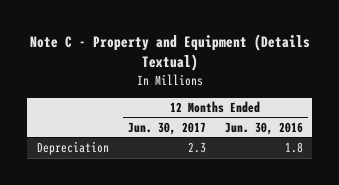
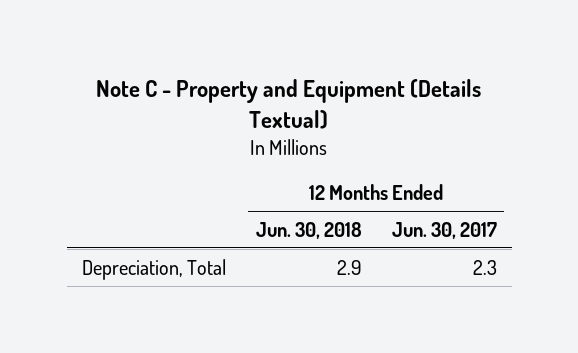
[224,121,303,135] Jun. 30, 2016 -> none
none -> [255,221,362,239] Jun. 30, 2018
[36,141,109,156] Depreciation -> [81,258,226,280] Depreciation, Total

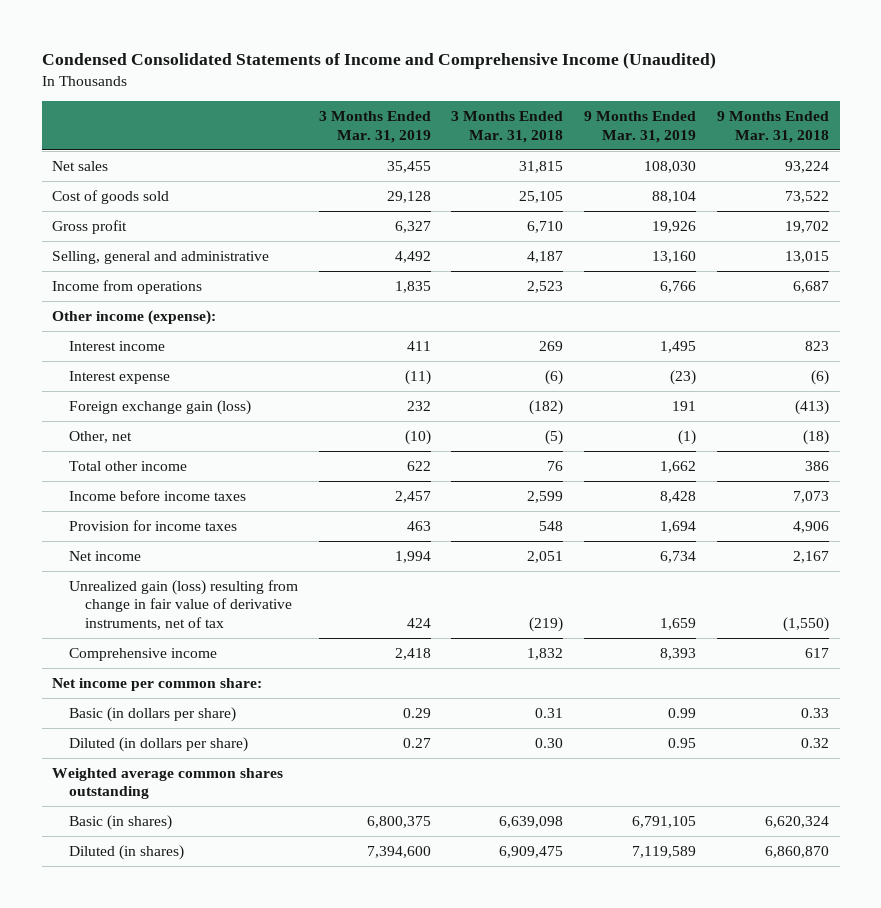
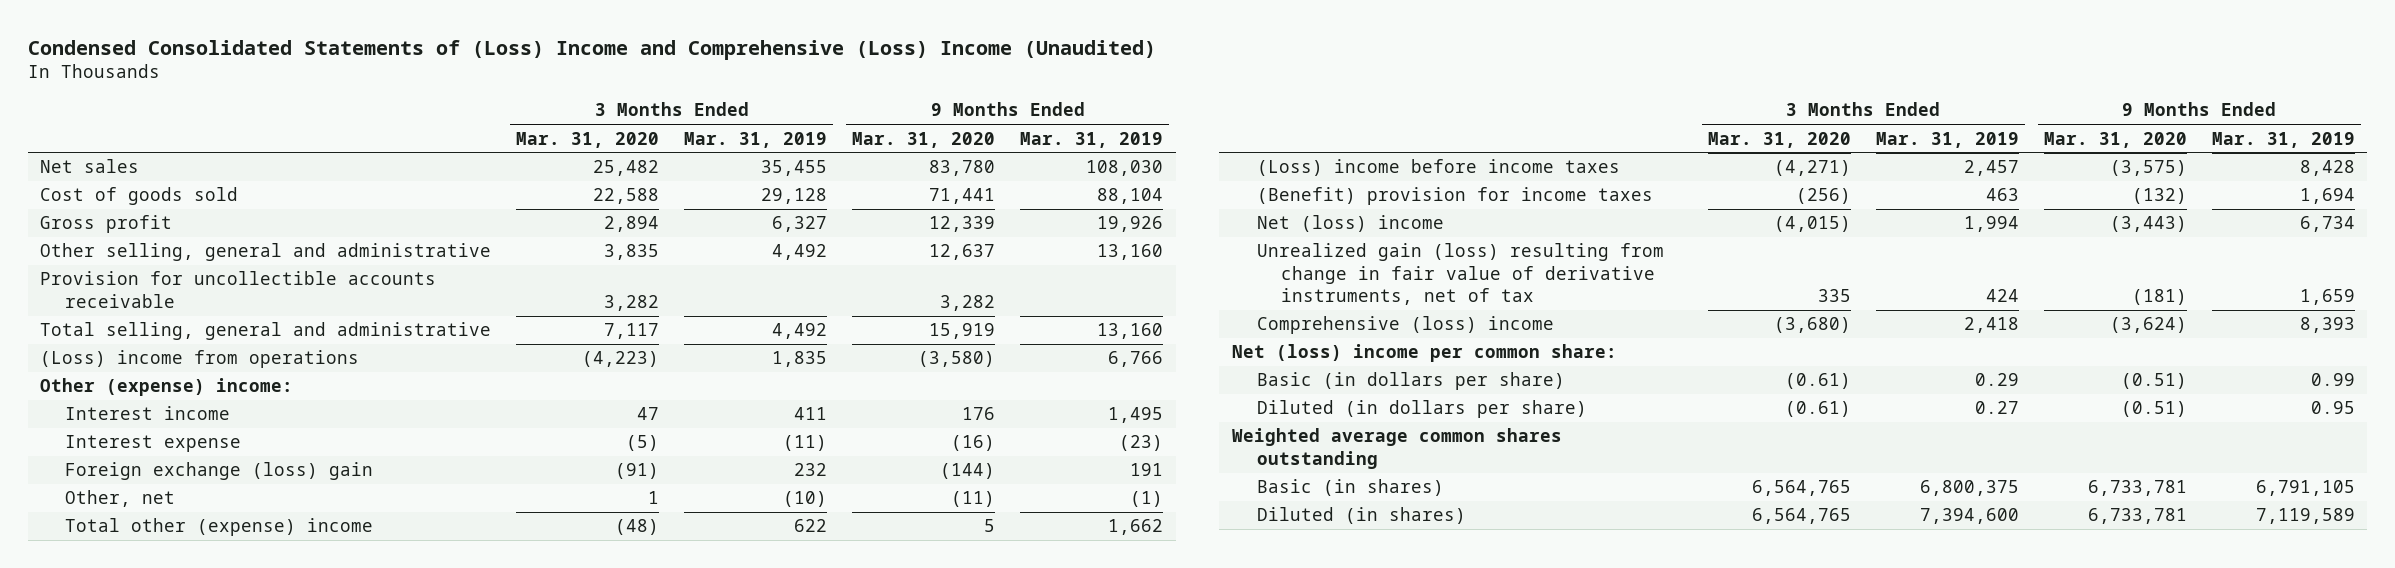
[41,52,716,70] Condensed Consolidated Statements of Income and Comprehensive Income (Unaudited) -> [27,39,1156,60] Condensed Consolidated Statements of (Loss) Income and Comprehensive (Loss) Income (Unaudited)
[451,111,564,143] 3 Months Ended Mar. 31, 2018 -> none
[717,111,830,143] 9 Months Ended Mar. 31, 2018 -> none
none -> [516,131,660,148] Mar. 31, 2020
none -> [852,131,996,148] Mar. 31, 2020
none -> [40,243,492,262] Other selling, general and administrative
none -> [40,271,437,308] Provision for uncollectible accounts receivable
[52,250,270,264] Selling, general and administrative -> [40,322,492,341] Total selling, general and administrative
[52,279,203,294] Income from operations -> [40,350,360,369] (Loss) income from operations
[52,309,217,325] Other income (expense): -> [40,378,294,397] Other (expense) income:
[68,399,251,415] Foreign exchange gain (loss) -> [64,462,373,481] Foreign exchange (loss) gain
[68,460,187,471] Total other income -> [64,518,373,537] Total other (expense) income
[68,489,246,501] Income before income taxes -> [1256,159,1620,177] (Loss) income before income taxes
[68,519,237,531] Provision for income taxes -> [1256,187,1653,206] (Benefit) provision for income taxes
[68,550,141,561] Net income -> [1256,215,1444,233] Net (loss) income
[68,647,217,661] Comprehensive income -> [1256,316,1554,335] Comprehensive (loss) income
[52,677,263,691] Net income per common share: -> [1231,344,1617,363] Net (loss) income per common share:

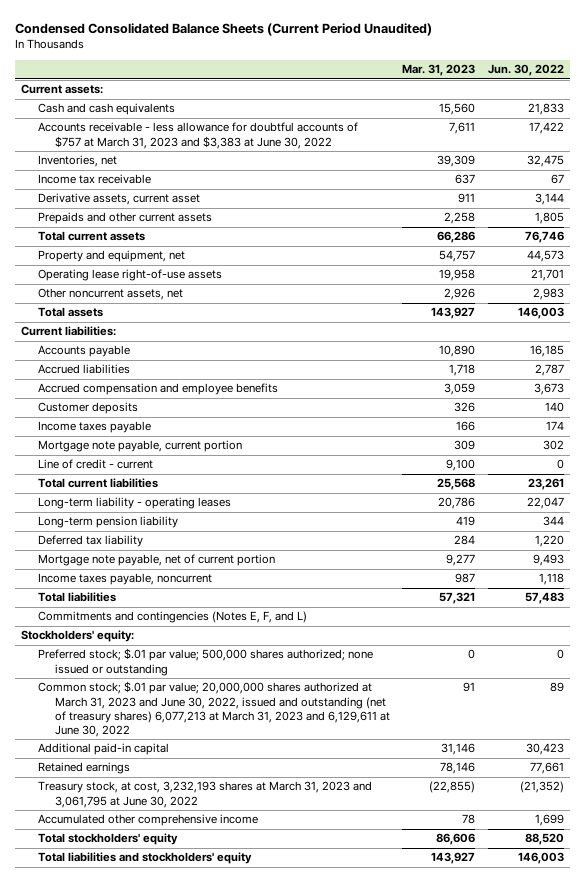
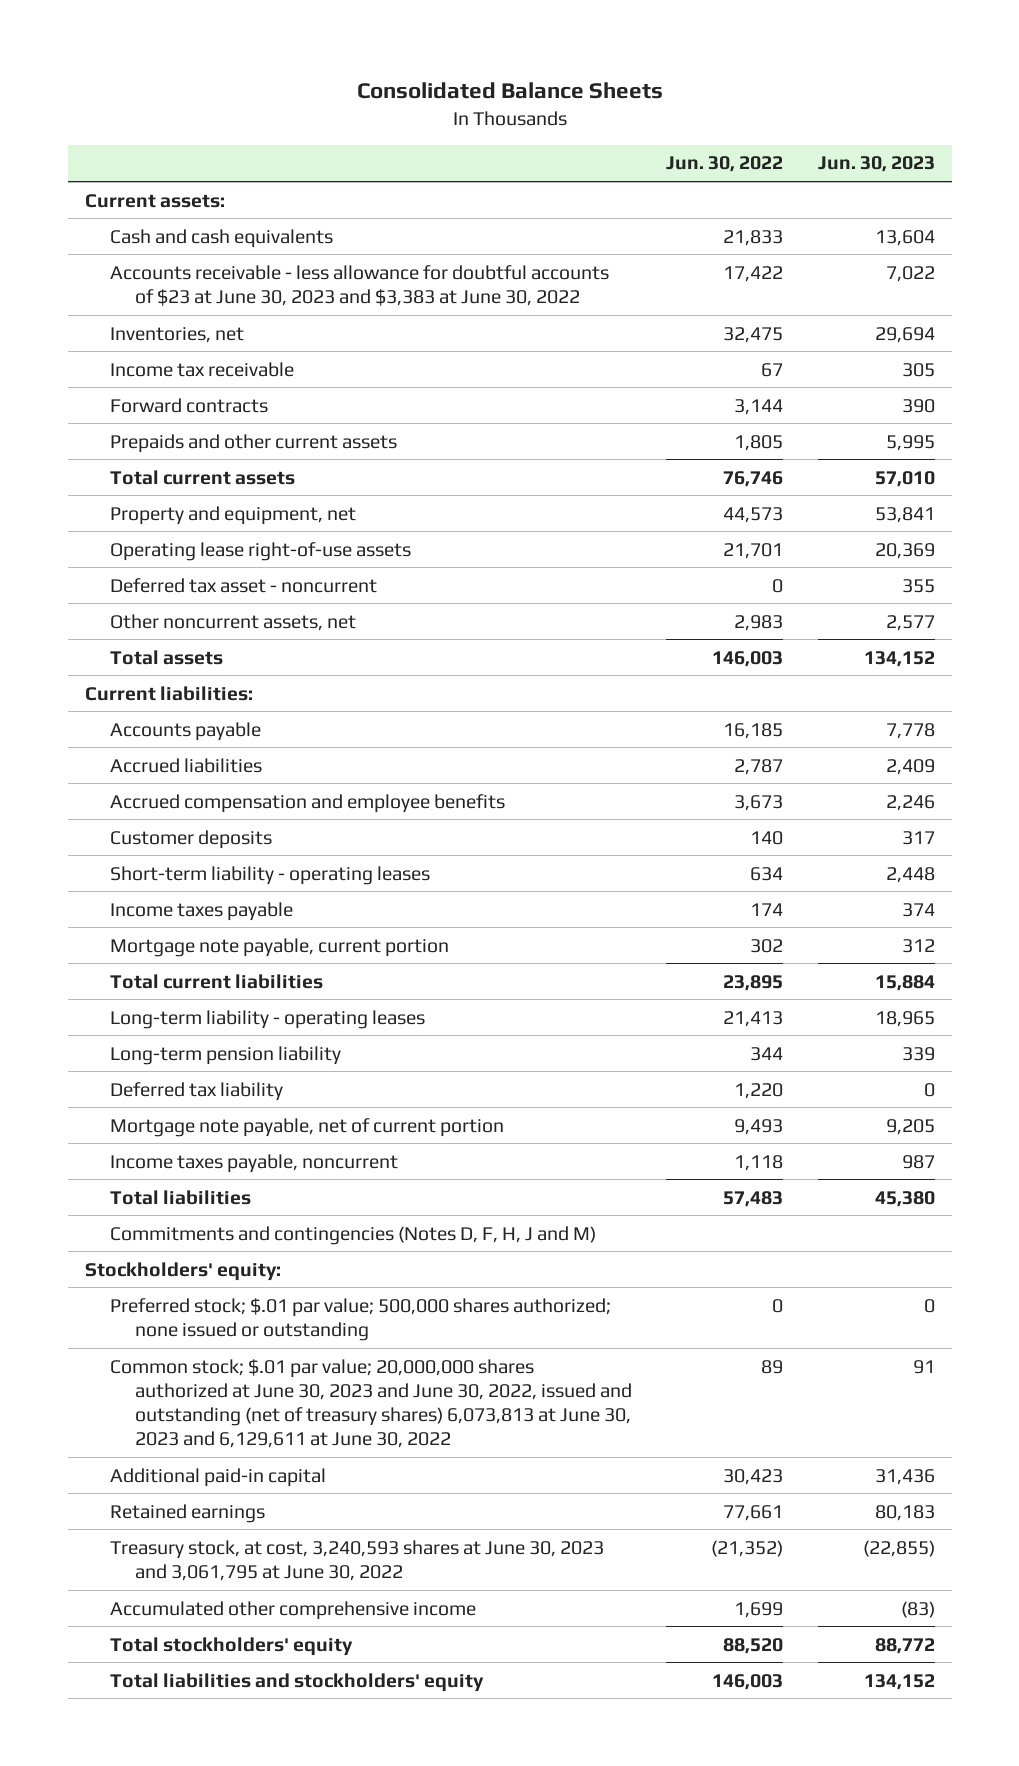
[15,22,433,36] Condensed Consolidated Balance Sheets (Current Period Unaudited) -> [356,82,663,100] Consolidated Balance Sheets
[402,64,476,77] Mar. 31, 2023 -> none
none -> [817,156,935,173] Jun. 30, 2023
[38,122,359,149] Accounts receivable - less allowance for doubtful accounts of $757 at March 31, 2023 and $3,383 at June 30, 2022 -> [110,264,610,306] Accounts receivable - less allowance for doubtful accounts of $23 at June 30, 2023 and $3,383 at June 30, 2022
[38,193,201,206] Derivative assets, current asset -> [110,397,269,413] Forward contracts
none -> [110,577,378,593] Deferred tax asset - noncurrent
none -> [110,865,431,885] Short-term liability - operating leases
[38,459,154,470] Line of credit - current -> none
[528,478,565,491] 23,261 -> [723,974,784,991] 23,895
[527,497,565,510] 22,047 -> [723,1010,784,1027] 21,413
[38,611,308,624] Commitments and contingencies (Notes E, F, and L) -> [110,1225,597,1245] Commitments and contingencies (Notes D, F, H, J and M)
[38,681,390,738] Common stock; $.01 par value; 20,000,000 shares authorized at March 31, 2023 and June 30, 2022, issued and outstanding (net of treasury shares) 6,077,213 at March 31, 2023 and 6,129,611 at June 30, 2022 -> [110,1358,633,1449] Common stock; $.01 par value; 20,000,000 shares authorized at June 30, 2023 and June 30, 2022, issued and outstanding (net of treasury shares) 6,073,813 at June 30, 2023 and 6,129,611 at June 30, 2022
[38,781,373,808] Treasury stock, at cost, 3,232,193 shares at March 31, 2023 and 3,061,795 at June 30, 2022 -> [110,1539,605,1581] Treasury stock, at cost, 3,240,593 shares at June 30, 2023 and 3,061,795 at June 30, 2022

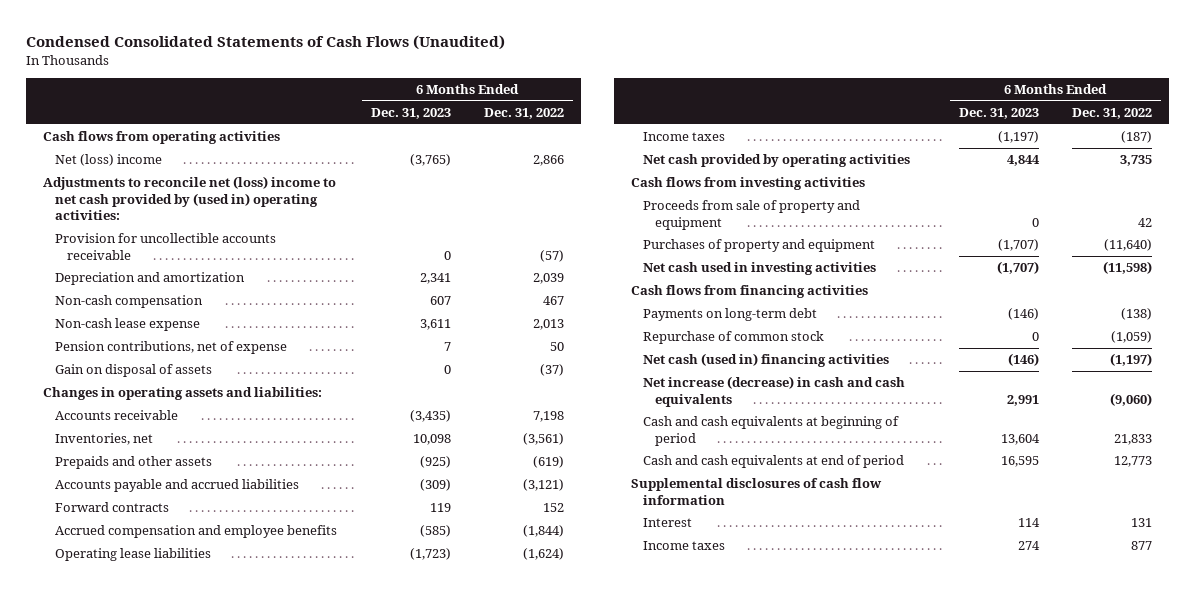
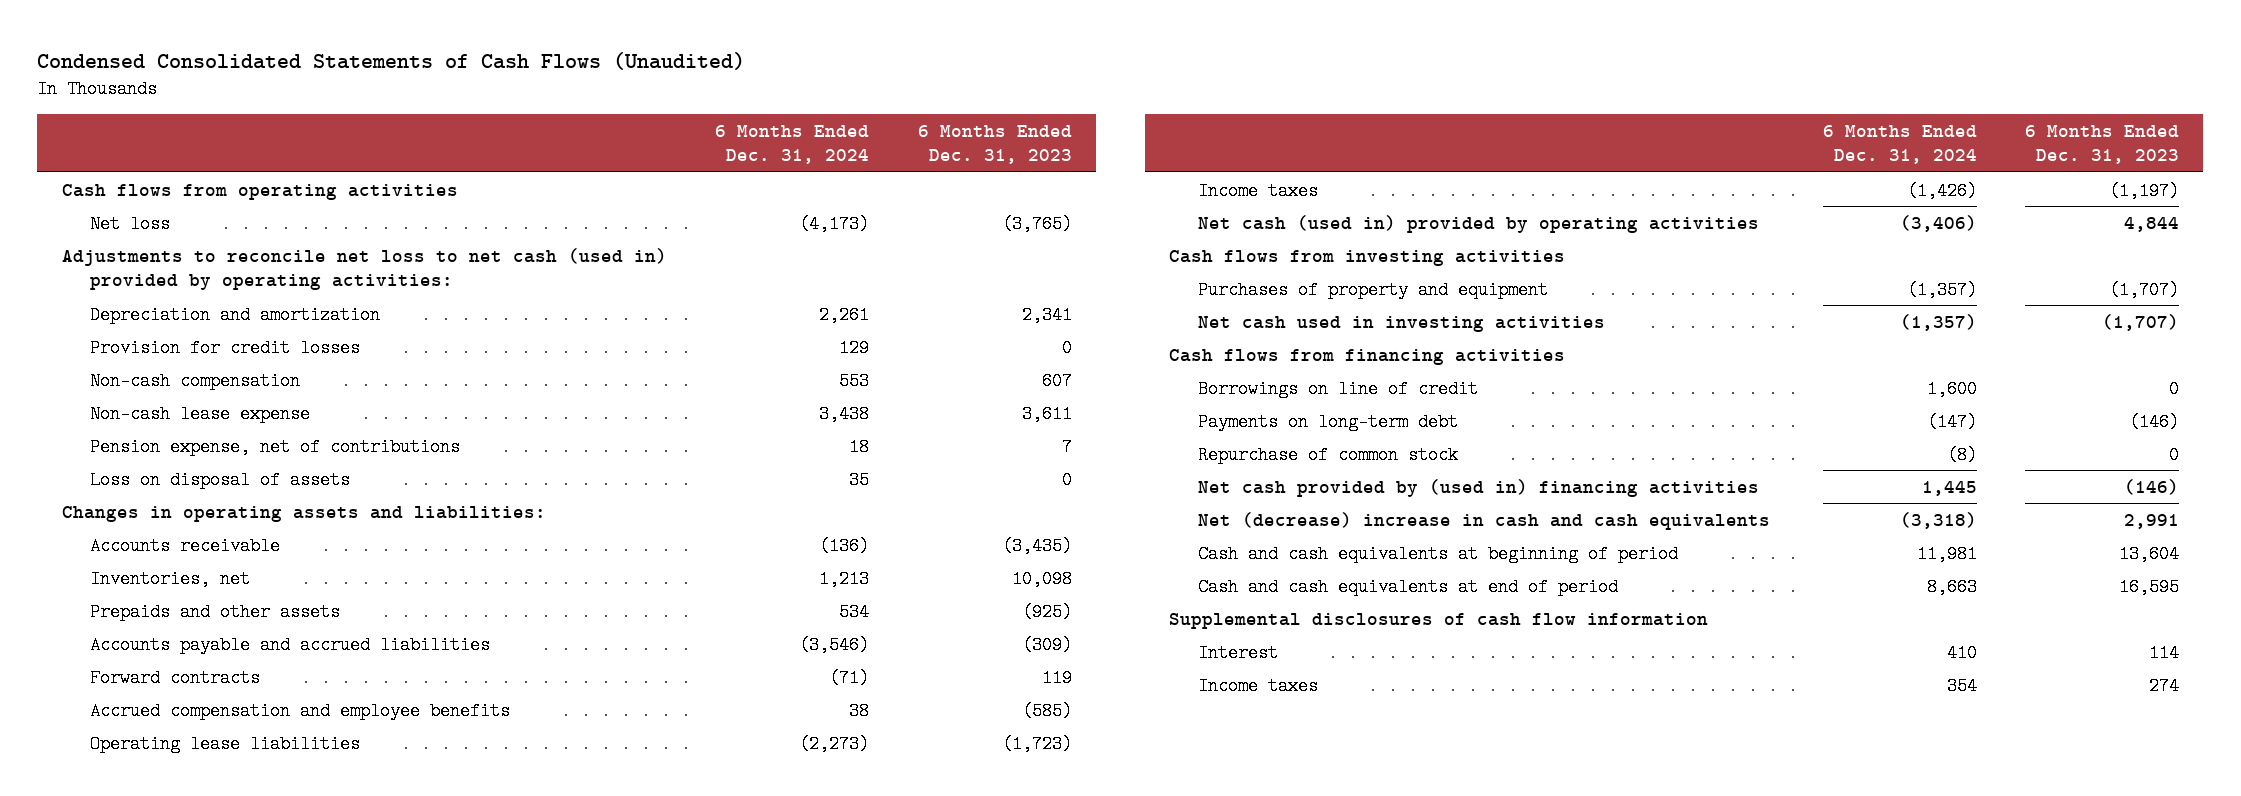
[484,108,565,120] Dec. 31, 2022 -> none
none -> [715,124,870,165] 6 Months Ended Dec. 31, 2024
[55,233,277,260] Provision for uncollectible accounts receivable -> none
[55,154,163,167] Net (loss) income -> [90,214,171,233] Net loss
[43,176,337,220] Adjustments to reconcile net (loss) income to net cash provided by (used in) operating activities: -> [61,247,667,291] Adjustments to reconcile net loss to net cash (used in) provided by operating activities:
none -> [90,338,361,357] Provision for credit losses
[55,341,288,355] Pension contributions, net of expense -> [90,437,461,456] Pension expense, net of contributions
[55,364,213,378] Gain on disposal of assets -> [90,470,351,489] Loss on disposal of assets
[643,154,911,168] Net cash provided by operating activities -> [1197,214,1759,233] Net cash (used in) provided by operating activities
[643,200,861,230] Proceeds from sale of property and equipment -> none
none -> [1197,379,1478,398] Borrowings on line of credit
[643,353,890,368] Net cash (used in) financing activities -> [1197,478,1759,497] Net cash provided by (used in) financing activities
[643,376,906,407] Net increase (decrease) in cash and cash equivalents -> [1197,511,1770,530] Net (decrease) increase in cash and cash equivalents

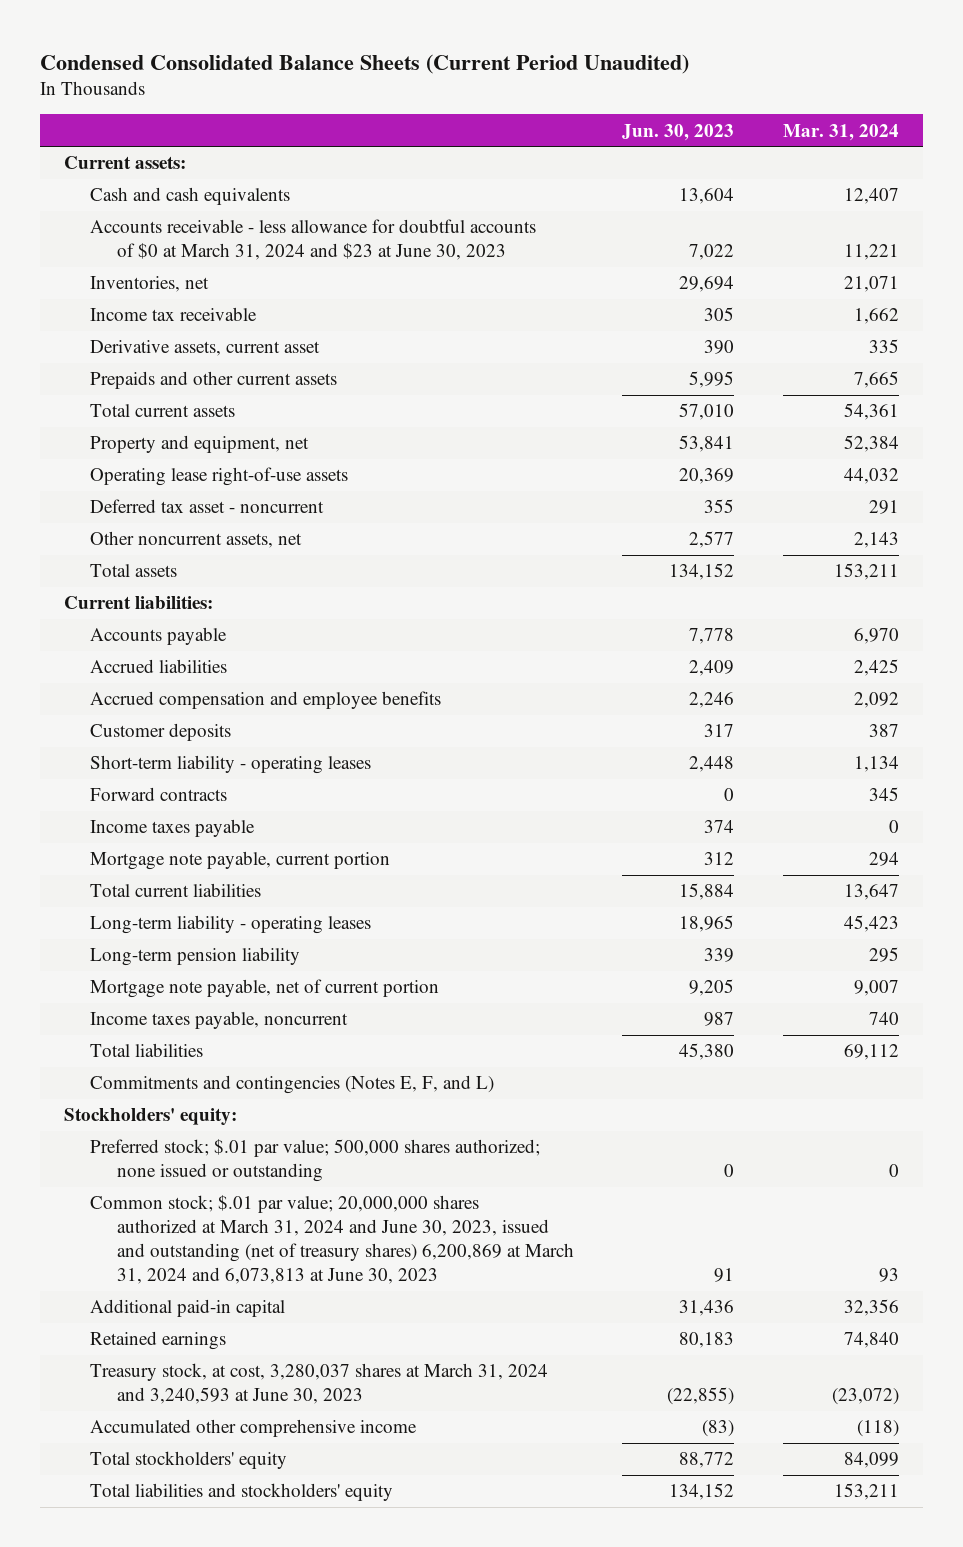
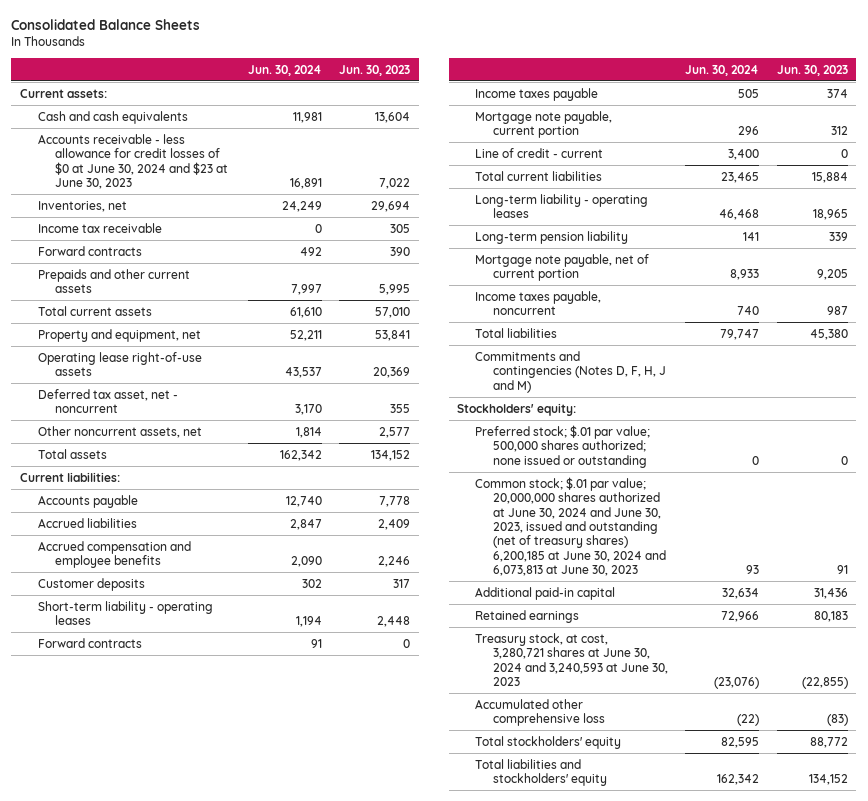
[39,53,689,74] Condensed Consolidated Balance Sheets (Current Period Unaudited) -> [11,18,201,30] Consolidated Balance Sheets
[782,123,899,141] Mar. 31, 2024 -> none
none -> [247,64,322,76] Jun. 30, 2024
[90,219,537,261] Accounts receivable - less allowance for doubtful accounts of $0 at March 31, 2024 and $23 at June 30, 2023 -> [37,133,229,189] Accounts receivable - less allowance for credit losses of $0 at June 30, 2024 and $23 at June 30, 2023
[90,340,321,357] Derivative assets, current asset -> [37,245,142,256] Forward contracts
[90,499,325,514] Deferred tax asset - noncurrent -> [37,388,178,414] Deferred tax asset, net - noncurrent
none -> [475,147,604,158] Line of credit - current
[90,1075,495,1095] Commitments and contingencies (Notes E, F, and L) -> [475,350,666,393] Commitments and contingencies (Notes D, F, H, J and M)
[90,1195,574,1285] Common stock; $.01 par value; 20,000,000 shares authorized at March 31, 2024 and June 30, 2023, issued and outstanding (net of treasury shares) 6,200,869 at March 31, 2024 and 6,073,813 at June 30, 2023 -> [475,476,666,577] Common stock; $.01 par value; 20,000,000 shares authorized at June 30, 2024 and June 30, 2023, issued and outstanding (net of treasury shares) 6,200,185 at June 30, 2024 and 6,073,813 at June 30, 2023
[90,1363,549,1405] Treasury stock, at cost, 3,280,037 shares at March 31, 2024 and 3,240,593 at June 30, 2023 -> [475,632,668,686] Treasury stock, at cost, 3,280,721 shares at June 30, 2024 and 3,240,593 at June 30, 2023
[90,1419,418,1438] Accumulated other comprehensive income -> [475,698,605,727] Accumulated other comprehensive loss

